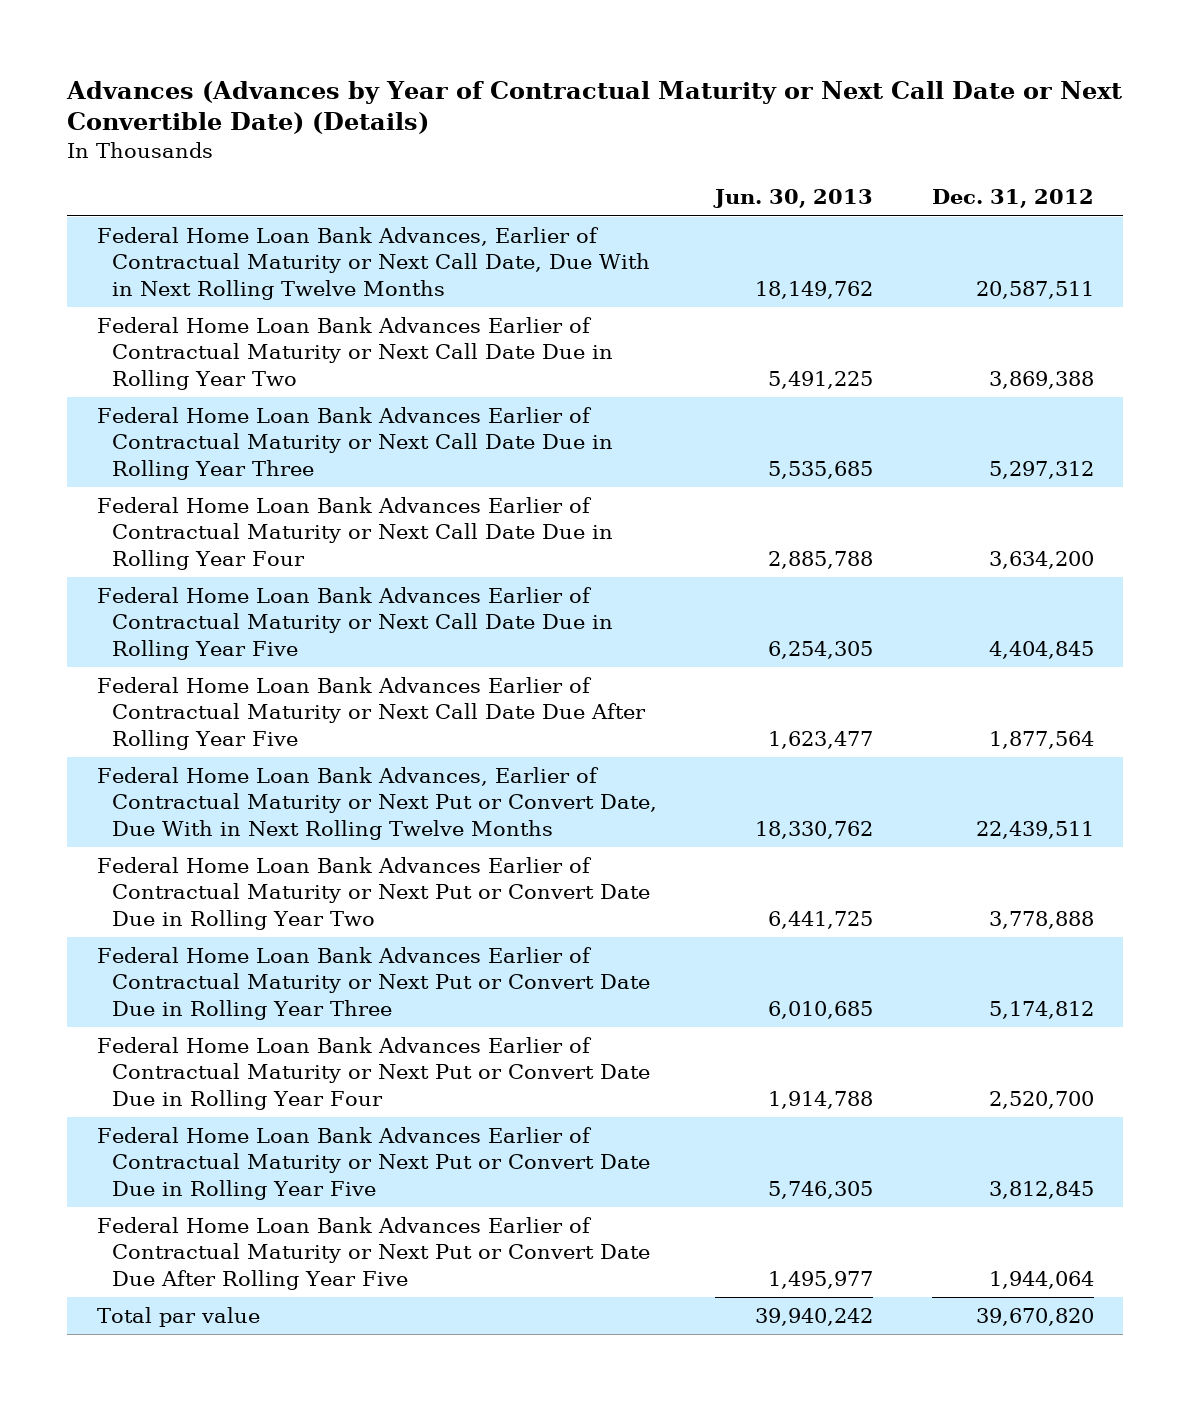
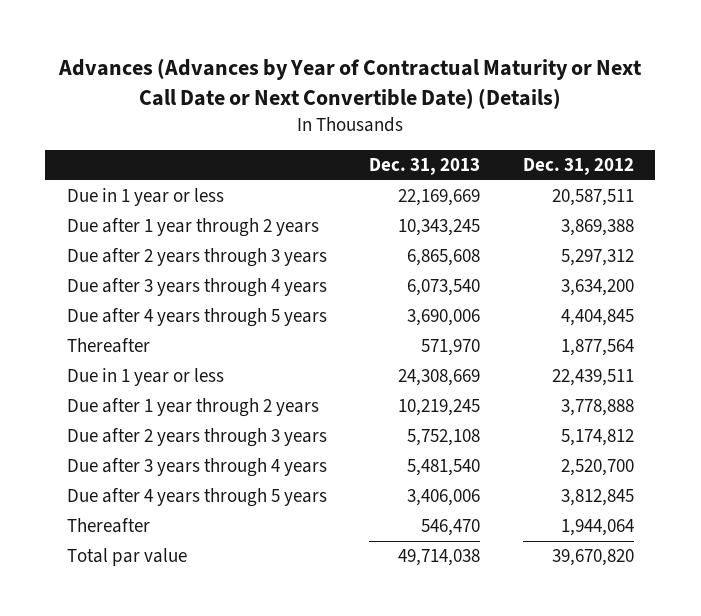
[713,189,874,209] Jun. 30, 2013 -> none
none -> [369,158,481,176] Dec. 31, 2013
[96,227,650,300] Federal Home Loan Bank Advances, Earlier of Contractual Maturity or Next Call Date, Due With in Next Rolling Twelve Months -> [66,188,224,207] Due in 1 year or less
[96,317,613,390] Federal Home Loan Bank Advances Earlier of Contractual Maturity or Next Call Date Due in Rolling Year Two -> [66,218,319,238] Due after 1 year through 2 years
[96,407,613,480] Federal Home Loan Bank Advances Earlier of Contractual Maturity or Next Call Date Due in Rolling Year Three -> [66,248,327,268] Due after 2 years through 3 years
[96,497,613,570] Federal Home Loan Bank Advances Earlier of Contractual Maturity or Next Call Date Due in Rolling Year Four -> [66,278,327,298] Due after 3 years through 4 years
[96,587,613,660] Federal Home Loan Bank Advances Earlier of Contractual Maturity or Next Call Date Due in Rolling Year Five -> [66,308,327,328] Due after 4 years through 5 years
[96,677,646,750] Federal Home Loan Bank Advances Earlier of Contractual Maturity or Next Call Date Due After Rolling Year Five -> [66,338,150,354] Thereafter
[96,767,657,840] Federal Home Loan Bank Advances, Earlier of Contractual Maturity or Next Put or Convert Date, Due With in Next Rolling Twelve Months -> [66,368,224,387] Due in 1 year or less
[96,857,650,930] Federal Home Loan Bank Advances Earlier of Contractual Maturity or Next Put or Convert Date Due in Rolling Year Two -> [66,398,319,418] Due after 1 year through 2 years
[96,947,650,1020] Federal Home Loan Bank Advances Earlier of Contractual Maturity or Next Put or Convert Date Due in Rolling Year Three -> [66,428,327,448] Due after 2 years through 3 years
[96,1037,650,1110] Federal Home Loan Bank Advances Earlier of Contractual Maturity or Next Put or Convert Date Due in Rolling Year Four -> [66,458,327,478] Due after 3 years through 4 years
[96,1127,650,1200] Federal Home Loan Bank Advances Earlier of Contractual Maturity or Next Put or Convert Date Due in Rolling Year Five -> [66,488,327,508] Due after 4 years through 5 years
[96,1217,650,1290] Federal Home Loan Bank Advances Earlier of Contractual Maturity or Next Put or Convert Date Due After Rolling Year Five -> [66,518,150,534] Thereafter

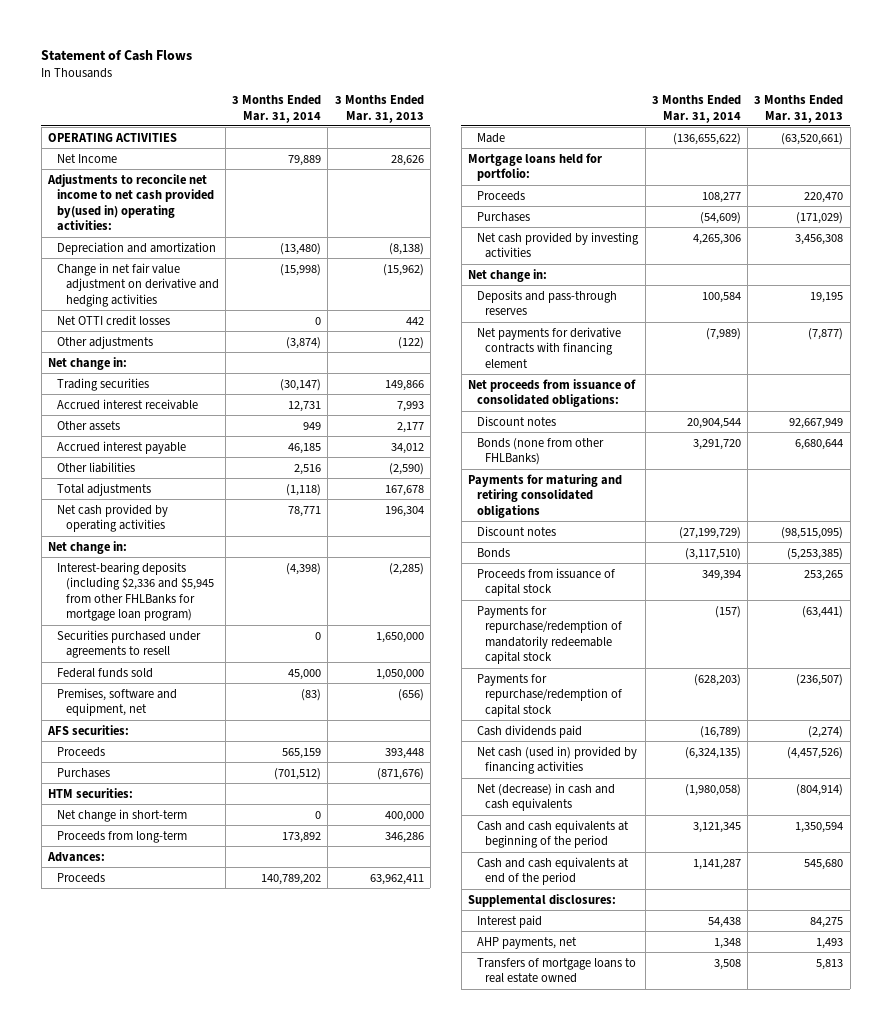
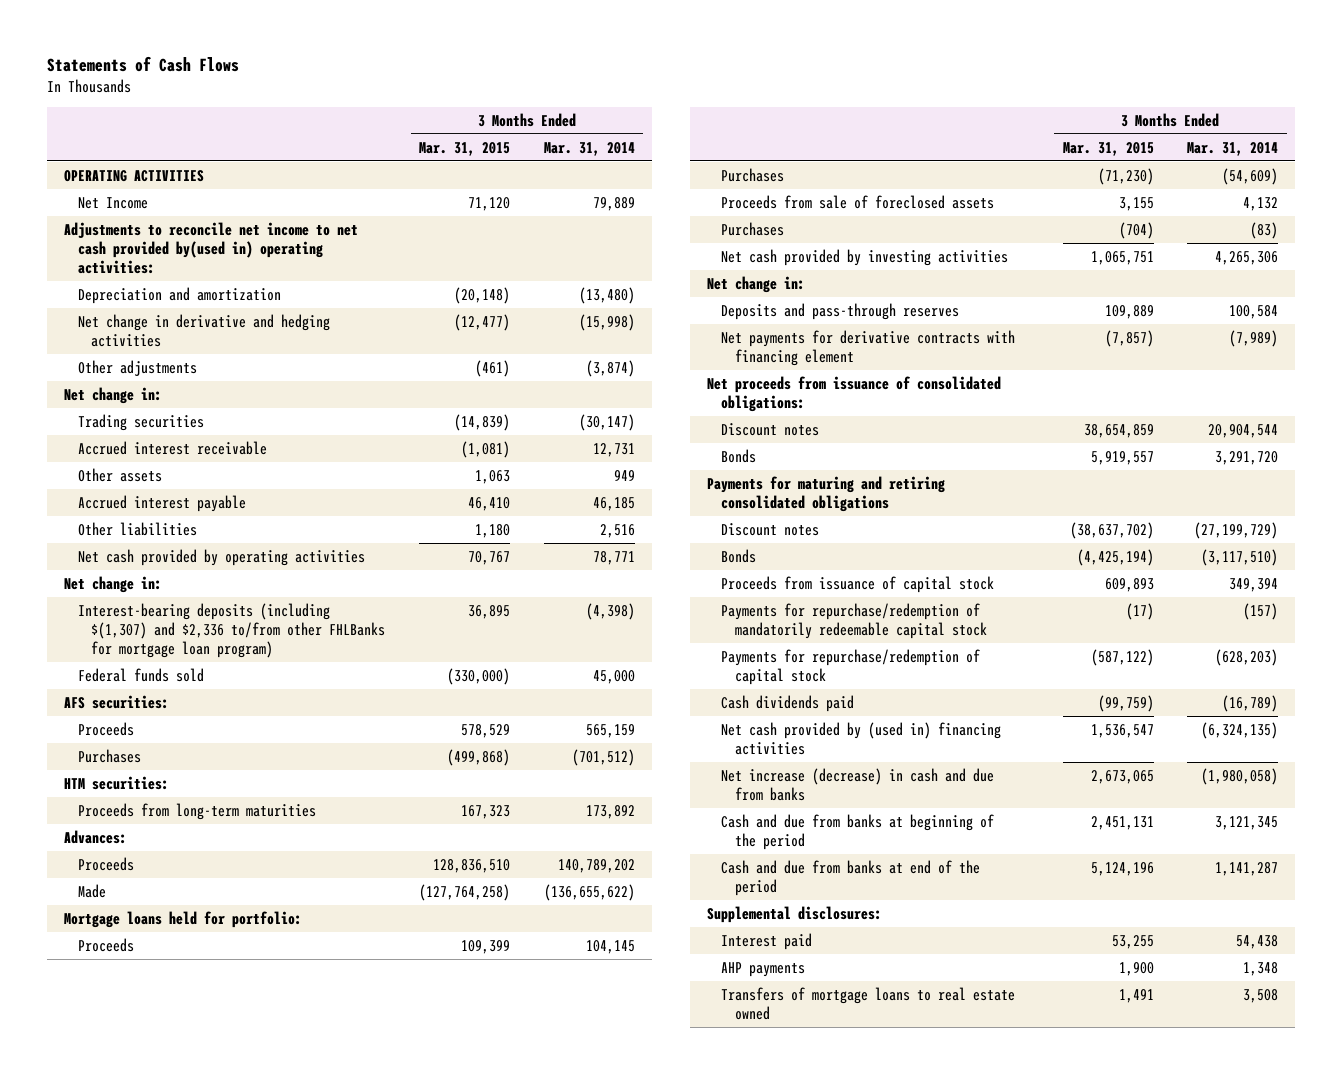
[41,50,193,62] Statement of Cash Flows -> [46,55,239,72] Statements of Cash Flows
[334,94,424,123] 3 Months Ended Mar. 31, 2013 -> none
none -> [419,141,511,156] Mar. 31, 2015
[56,314,170,326] Net OTTI credit losses -> none
[56,262,219,307] Change in net fair value adjustment on derivative and hedging activities -> [77,313,330,348] Net change in derivative and hedging activities
[56,482,151,496] Total adjustments -> none
[56,629,201,659] Securities purchased under agreements to resell -> none
[56,561,214,622] Interest-bearing deposits (including $2,336 and $5,945 from other FHLBanks for mortgage loan program) -> [77,602,386,659] Interest-bearing deposits (including $(1,307) and $2,336 to/from other FHLBanks for mortgage loan program)
[56,687,177,717] Premises, software and equipment, net -> none
[56,808,187,822] Net change in short-term -> none
[56,830,187,843] Proceeds from long-term -> [77,802,316,820] Proceeds from long-term maturities
[701,191,741,203] 108,277 -> [585,939,635,954] 104,145
none -> [720,194,994,209] Proceeds from sale of foreclosed assets
none -> [720,221,784,236] Purchases
[476,437,604,466] Bonds (none from other FHLBanks) -> [720,448,756,463] Bonds
[476,745,637,775] Net cash (used in) provided by financing activities -> [720,721,1001,756] Net cash provided by (used in) financing activities
[476,782,615,812] Net (decrease) in cash and cash equivalents -> [720,767,994,802] Net increase (decrease) in cash and due from banks
[476,819,629,849] Cash and cash equivalents at beginning of the period -> [720,813,994,851] Cash and due from banks at beginning of the period
[476,856,629,886] Cash and cash equivalents at end of the period -> [720,859,980,897] Cash and due from banks at end of the period
[476,936,577,949] AHP payments, net -> [720,961,805,977] AHP payments

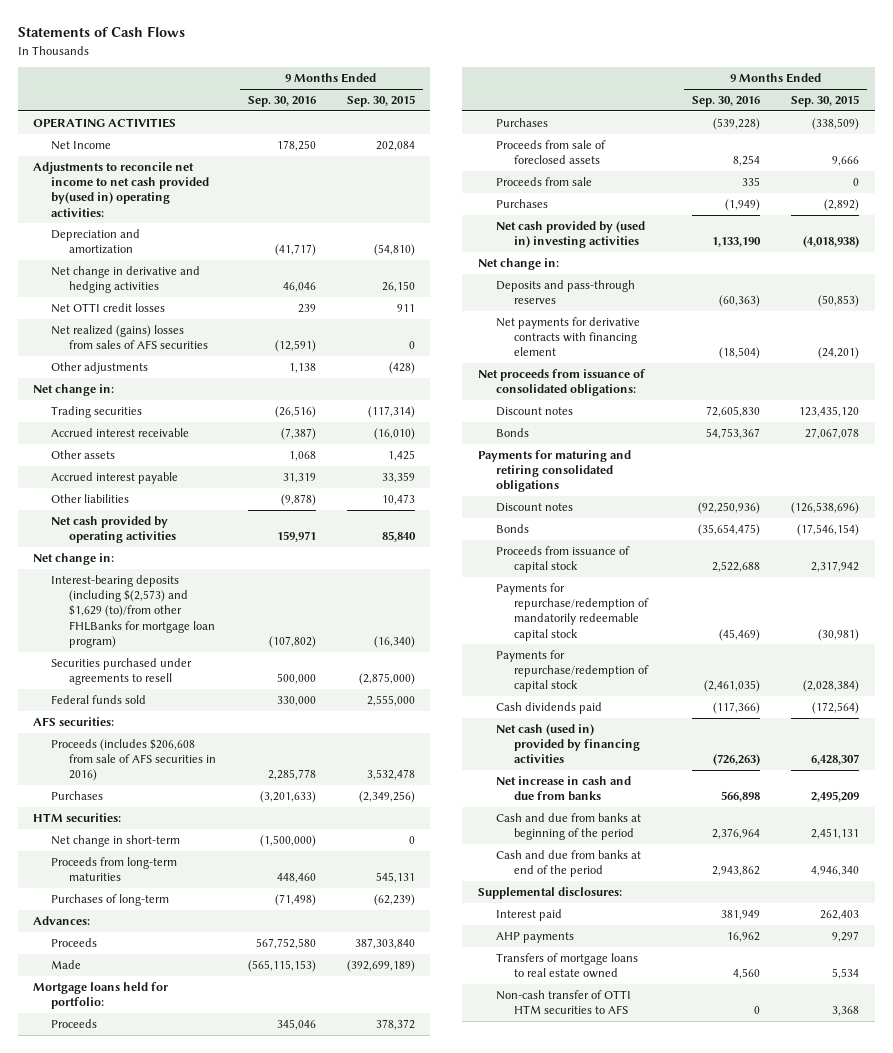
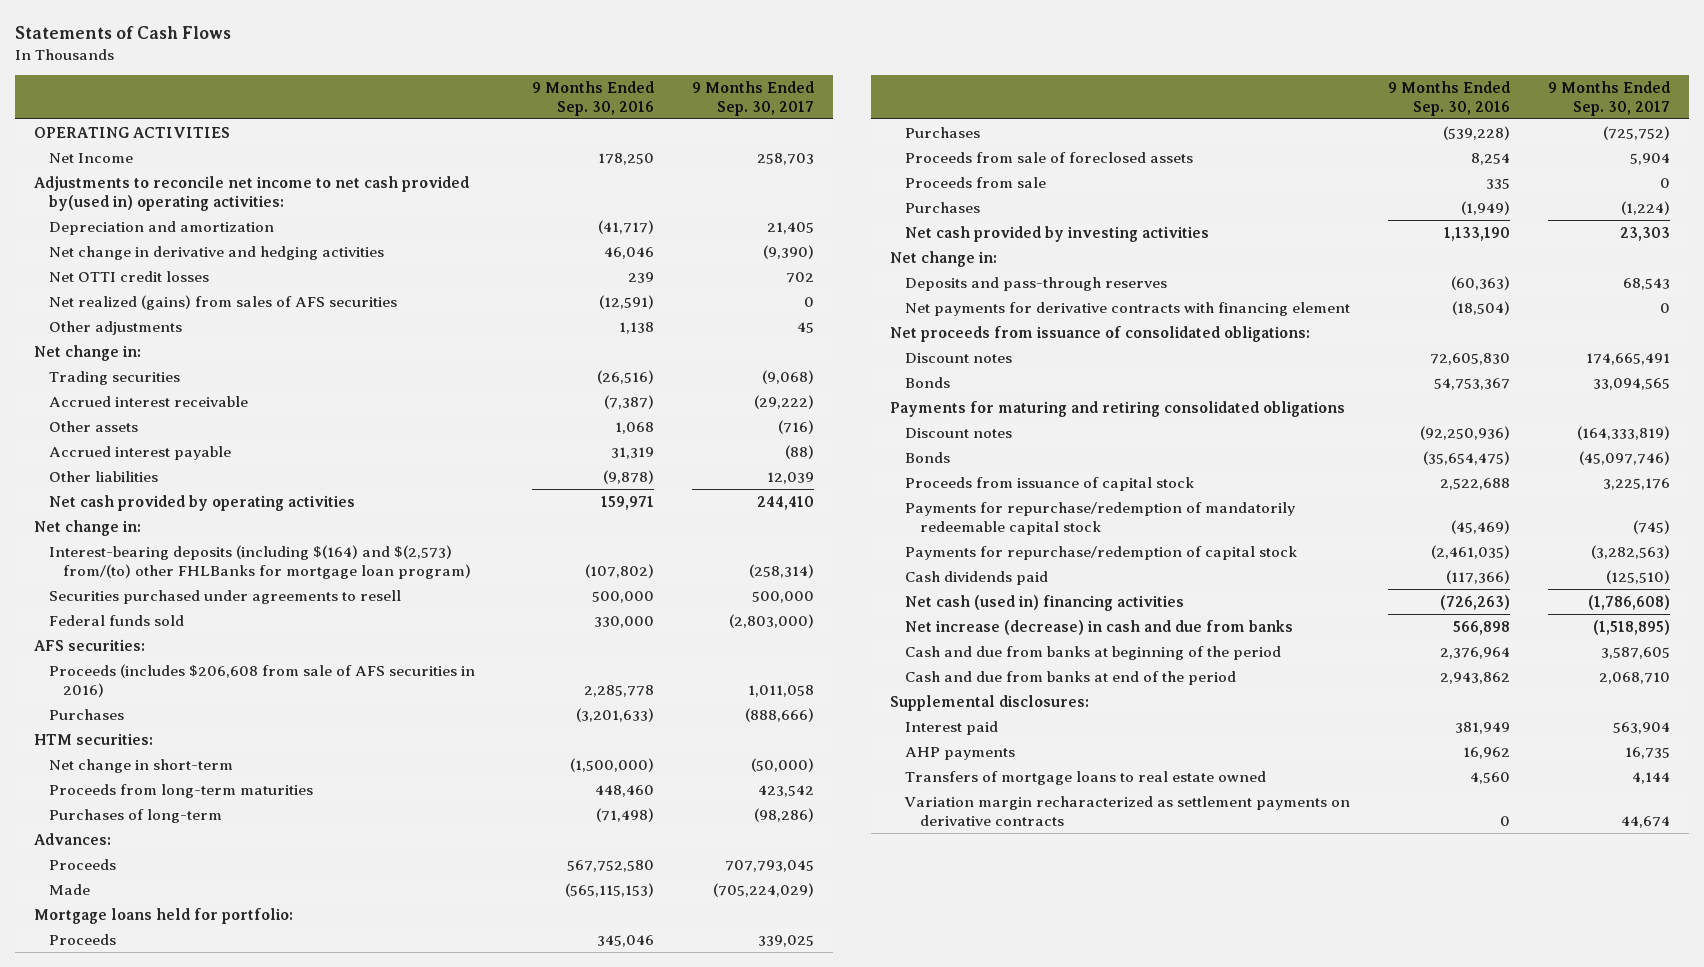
[346,95,415,108] Sep. 30, 2015 -> none
none -> [691,80,814,116] 9 Months Ended Sep. 30, 2017
[51,325,209,350] Net realized (gains) losses from sales of AFS securities -> [48,294,397,310] Net realized (gains) from sales of AFS securities
[51,575,216,648] Interest-bearing deposits (including $(2,573) and $1,629 (to)/from other FHLBanks for mortgage loan program) -> [48,544,472,579] Interest-bearing deposits (including $(164) and $(2,573) from/(to) other FHLBanks for mortgage loan program)
[495,221,645,249] Net cash provided by (used in) investing activities -> [905,225,1210,242] Net cash provided by investing activities
[495,724,640,764] Net cash (used in) provided by financing activities -> [905,594,1185,611] Net cash (used in) financing activities
[495,776,631,802] Net increase in cash and due from banks -> [905,619,1294,635] Net increase (decrease) in cash and due from banks
[495,990,631,1015] Non-cash transfer of OTTI HTM securities to AFS -> none
none -> [904,795,1351,826] Variation margin recharacterized as settlement payments on derivative contracts

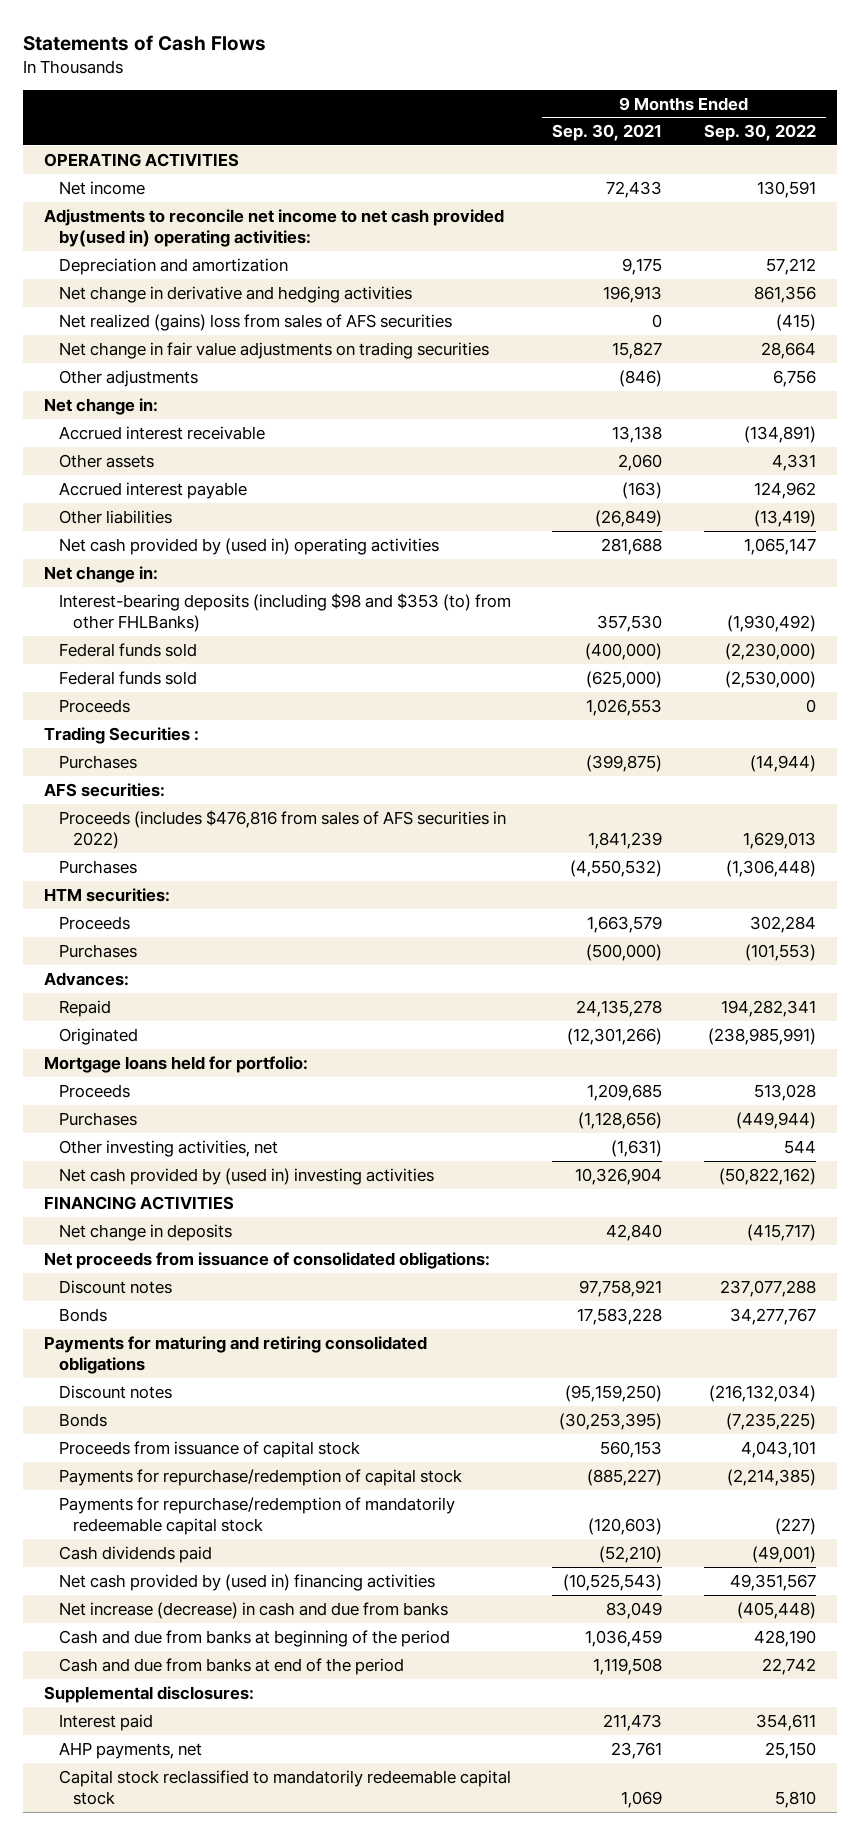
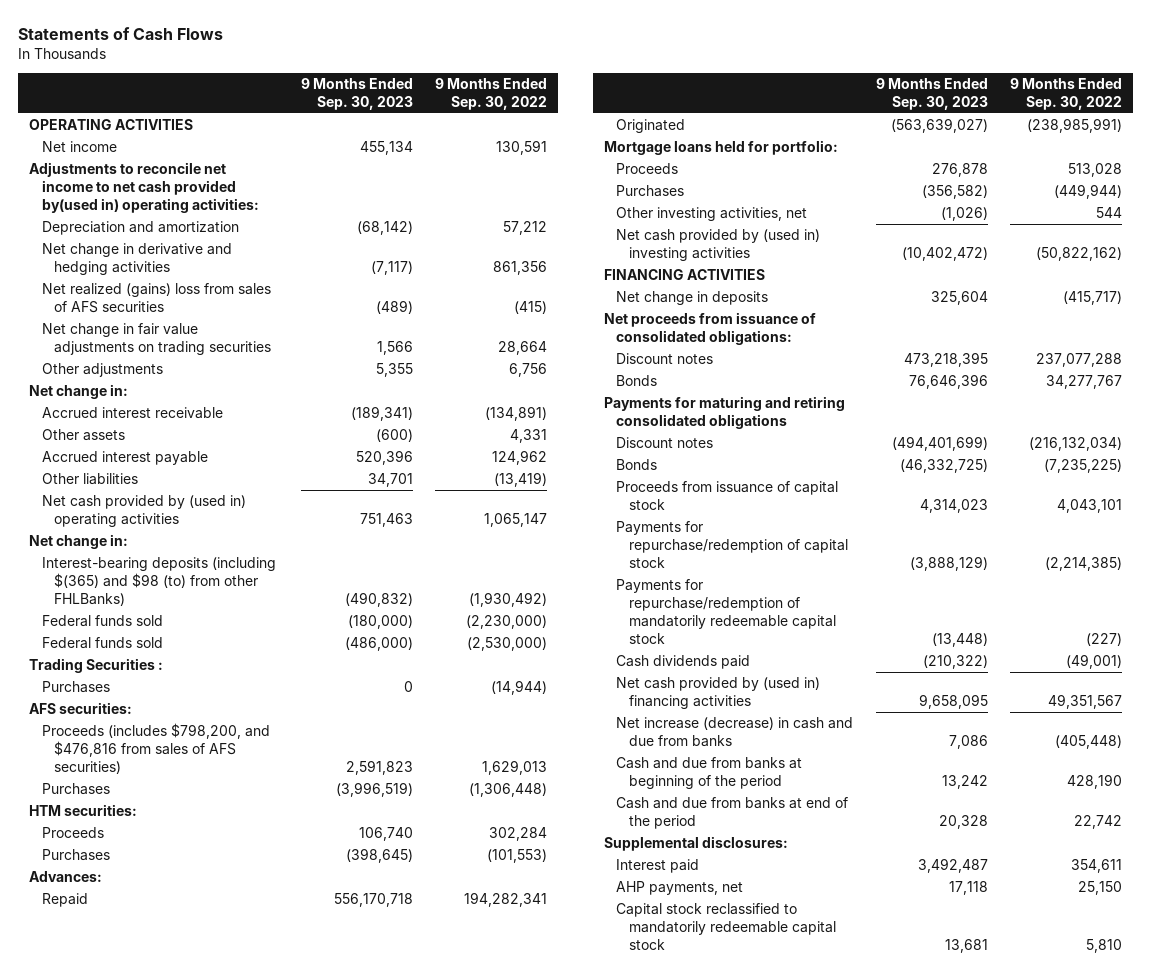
[552,124,663,142] Sep. 30, 2021 -> none
none -> [300,77,413,110] 9 Months Ended Sep. 30, 2023
[58,592,511,632] Interest-bearing deposits (including $98 and $353 (to) from other FHLBanks) -> [41,557,276,607] Interest-bearing deposits (including $(365) and $98 (to) from other FHLBanks)
[58,698,130,713] Proceeds -> none
[58,809,506,849] Proceeds (includes $476,816 from sales of AFS securities in 2022) -> [41,723,270,775] Proceeds (includes $798,200, and $476,816 from sales of AFS securities)

